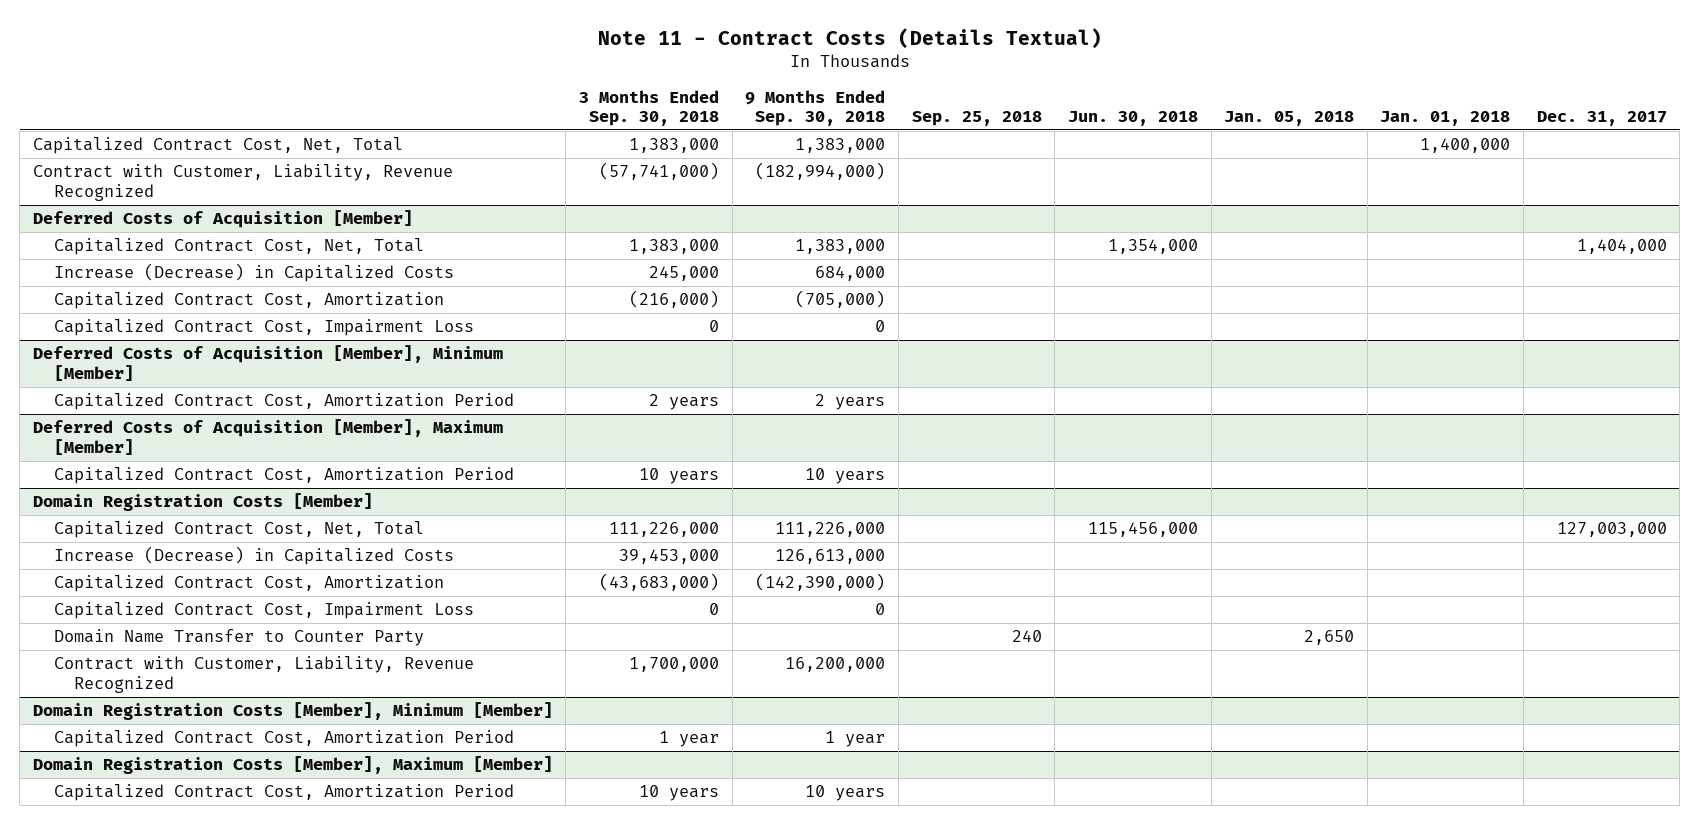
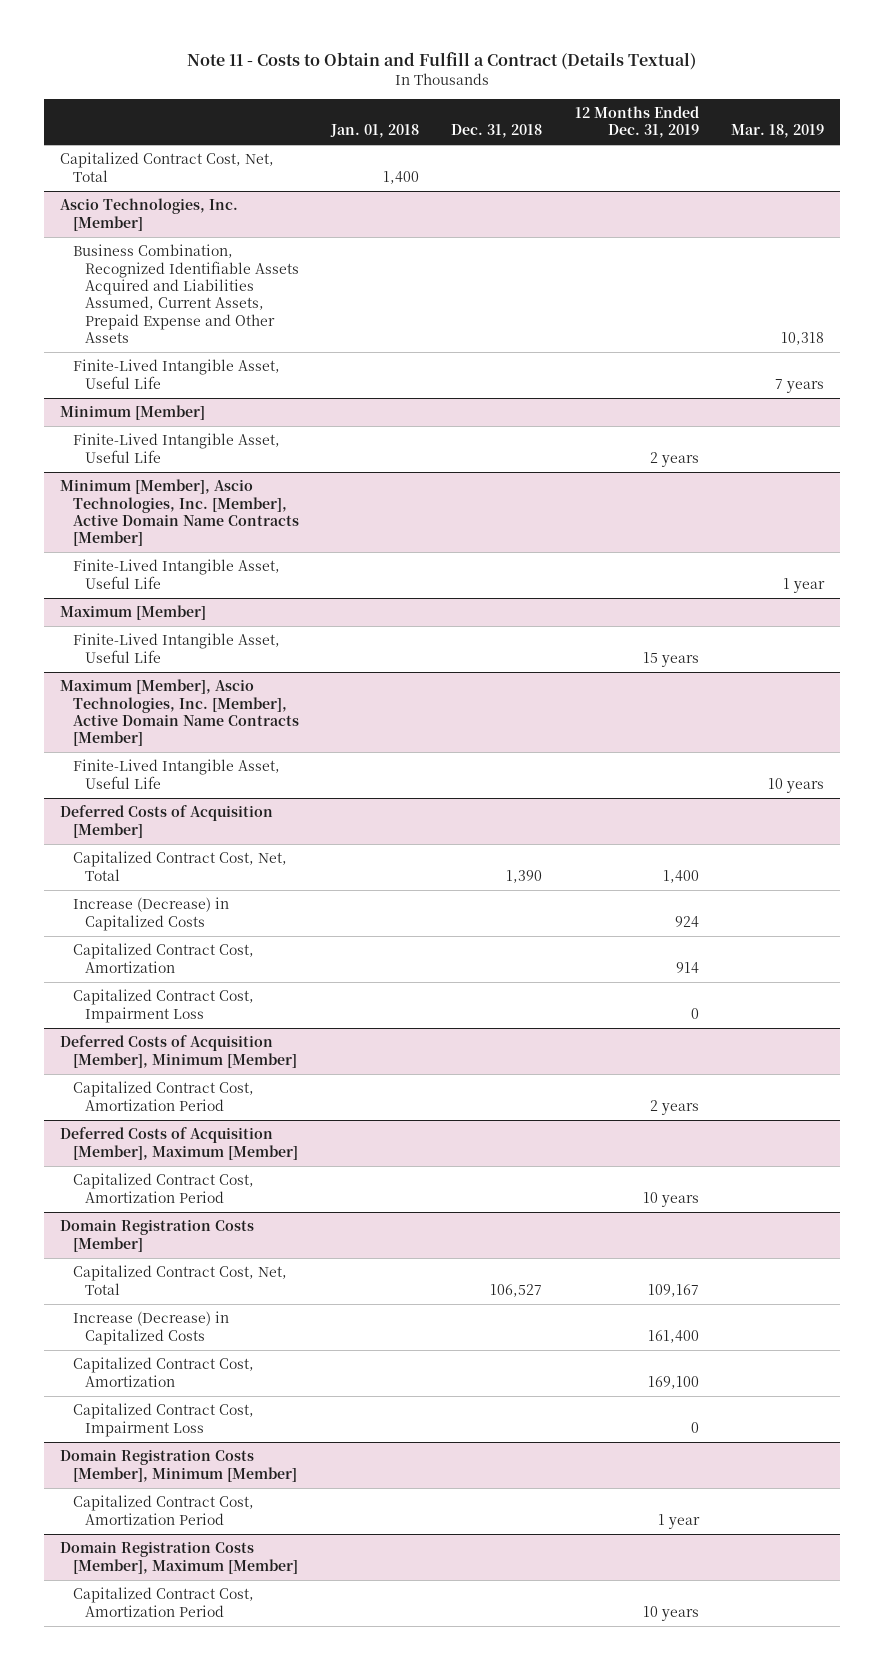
[597,27,1102,49] Note 11 - Contract Costs (Details Textual) -> [186,51,696,70] Note 11 - Costs to Obtain and Fulfill a Contract (Details Textual)
[579,89,720,127] 3 Months Ended Sep. 30, 2018 -> none
[745,89,886,127] 9 Months Ended Sep. 30, 2018 -> none
[911,111,1042,127] Sep. 25, 2018 -> none
[1067,111,1198,127] Jun. 30, 2018 -> none
[1224,111,1355,127] Jan. 05, 2018 -> none
[1536,111,1667,127] Dec. 31, 2017 -> none
none -> [451,124,543,139] Dec. 31, 2018
none -> [574,106,699,139] 12 Months Ended Dec. 31, 2019
none -> [730,124,824,139] Mar. 18, 2019
[32,164,453,201] Contract with Customer, Liability, Revenue Recognized -> none
[1420,138,1511,154] 1,400,000 -> [383,170,420,184] 1,400
none -> [59,198,238,231] Ascio Technologies, Inc. [Member]
none -> [72,244,300,344] Business Combination, Recognized Identifiable Assets Acquired and Liabilities Assumed, Current Assets, Prepaid Expense and Other Assets
none -> [72,359,280,389] Finite-Lived Intangible Asset, Useful Life
none -> [59,405,205,421] Minimum [Member]
none -> [72,433,280,463] Finite-Lived Intangible Asset, Useful Life
none -> [59,479,299,547] Minimum [Member], Ascio Technologies, Inc. [Member], Active Domain Name Contracts [Member]
none -> [72,559,280,589] Finite-Lived Intangible Asset, Useful Life
none -> [59,605,206,621] Maximum [Member]
none -> [72,633,280,663] Finite-Lived Intangible Asset, Useful Life
none -> [59,679,299,747] Maximum [Member], Ascio Technologies, Inc. [Member], Active Domain Name Contracts [Member]
none -> [72,759,280,789] Finite-Lived Intangible Asset, Useful Life
[53,629,424,647] Domain Name Transfer to Counter Party -> none
[53,656,474,693] Contract with Customer, Liability, Revenue Recognized -> none

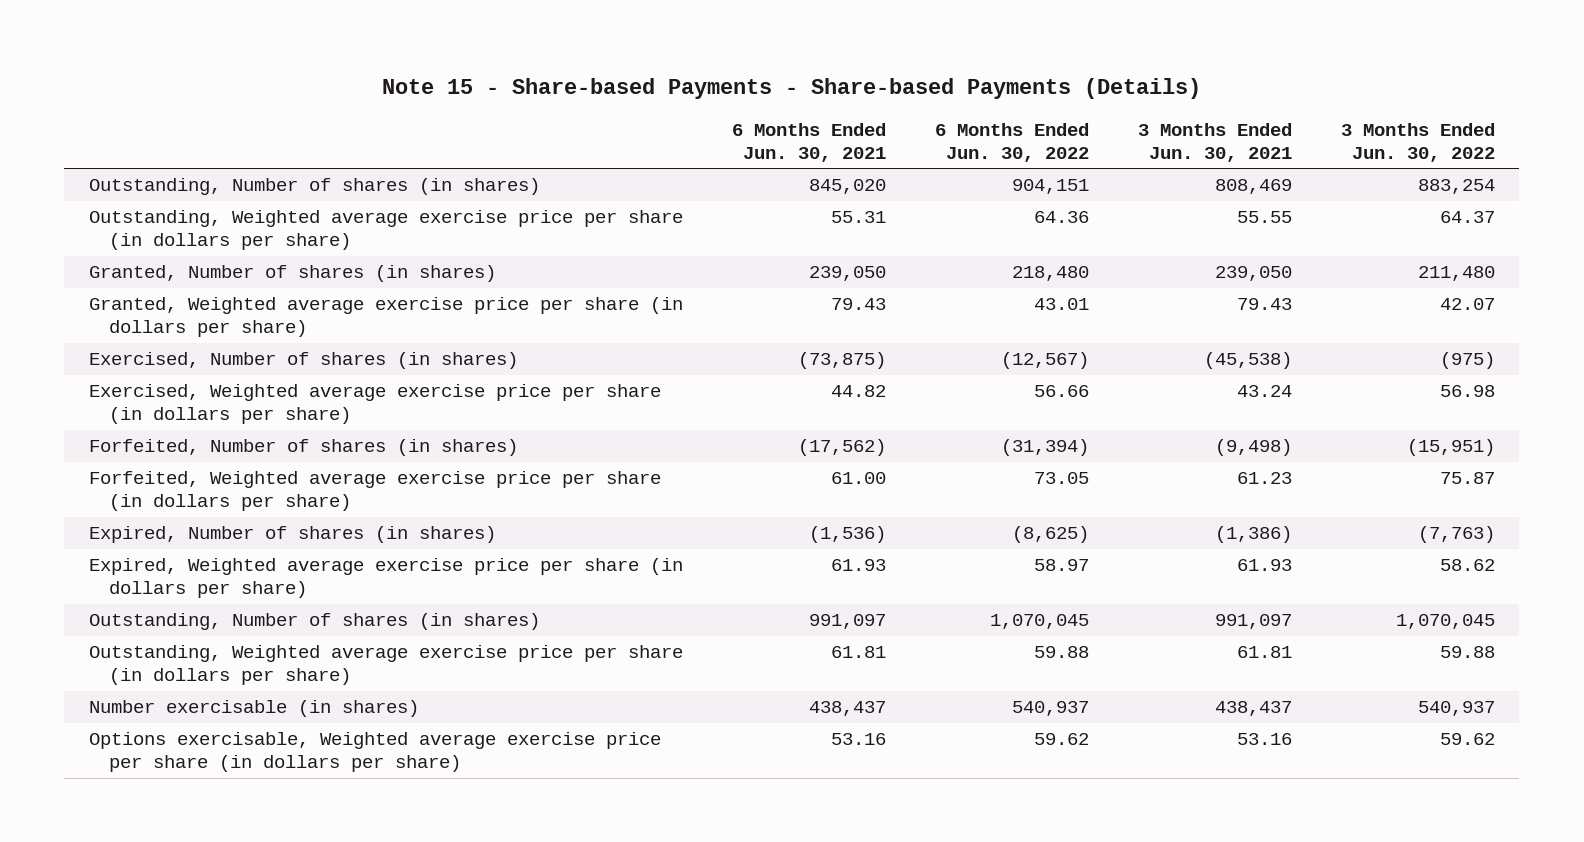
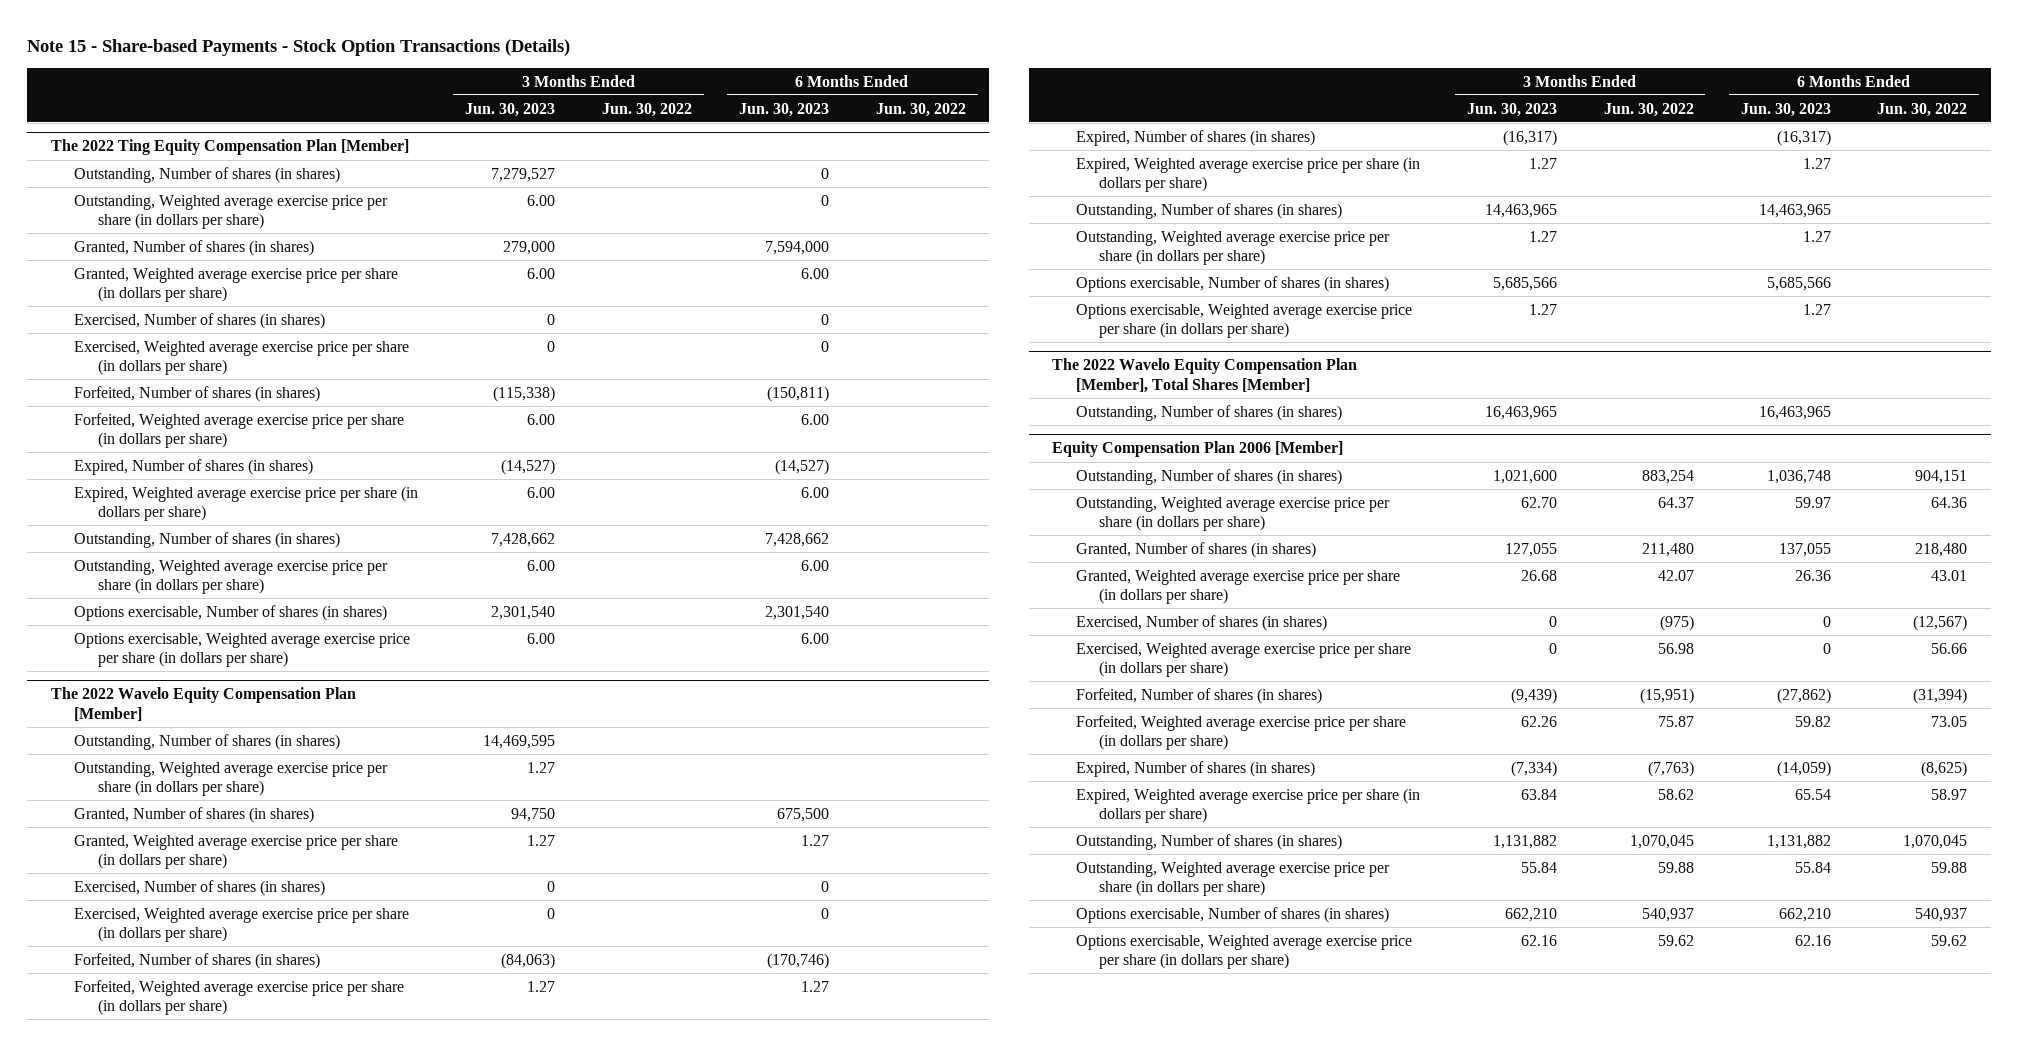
[381,78,1201,100] Note 15 - Share-based Payments - Share-based Payments (Details) -> [27,39,571,57] Note 15 - Share-based Payments - Stock Option Transactions (Details)
[731,122,886,162] 6 Months Ended Jun. 30, 2021 -> none
[1137,122,1292,162] 3 Months Ended Jun. 30, 2021 -> none
none -> [465,102,556,117] Jun. 30, 2023
none -> [738,102,829,117] Jun. 30, 2023
none -> [50,139,409,156] The 2022 Ting Equity Compensation Plan [Member]
none -> [74,166,341,183] Outstanding, Number of shares (in shares)
none -> [74,194,389,230] Outstanding, Weighted average exercise price per share (in dollars per share)
none -> [74,239,315,256] Granted, Number of shares (in shares)
none -> [74,267,399,303] Granted, Weighted average exercise price per share (in dollars per share)
none -> [74,312,326,329] Exercised, Number of shares (in shares)
none -> [74,340,410,376] Exercised, Weighted average exercise price per share (in dollars per share)
none -> [74,385,321,402] Forfeited, Number of shares (in shares)
none -> [74,412,405,449] Forfeited, Weighted average exercise price per share (in dollars per share)
none -> [74,458,314,475] Expired, Number of shares (in shares)
none -> [74,485,419,522] Expired, Weighted average exercise price per share (in dollars per share)
none -> [74,531,341,548] Outstanding, Number of shares (in shares)
none -> [74,559,389,595] Outstanding, Weighted average exercise price per share (in dollars per share)
none -> [74,604,388,621] Options exercisable, Number of shares (in shares)
none -> [74,632,411,668] Options exercisable, Weighted average exercise price per share (in dollars per share)
none -> [50,687,356,721] The 2022 Wavelo Equity Compensation Plan [Member]
none -> [74,733,341,750] Outstanding, Number of shares (in shares)
none -> [74,761,389,797] Outstanding, Weighted average exercise price per share (in dollars per share)
none -> [74,806,315,823] Granted, Number of shares (in shares)
none -> [74,834,399,870] Granted, Weighted average exercise price per share (in dollars per share)
none -> [74,879,326,896] Exercised, Number of shares (in shares)
none -> [74,907,410,943] Exercised, Weighted average exercise price per share (in dollars per share)
none -> [74,952,321,969] Forfeited, Number of shares (in shares)
none -> [74,979,405,1016] Forfeited, Weighted average exercise price per share (in dollars per share)
none -> [1075,129,1315,146] Expired, Number of shares (in shares)
none -> [1075,156,1420,193] Expired, Weighted average exercise price per share (in dollars per share)
none -> [1075,202,1342,219] Outstanding, Number of shares (in shares)
none -> [1075,230,1390,266] Outstanding, Weighted average exercise price per share (in dollars per share)
none -> [1075,275,1389,292] Options exercisable, Number of shares (in shares)
none -> [1075,303,1412,339] Options exercisable, Weighted average exercise price per share (in dollars per share)
none -> [1052,358,1358,393] The 2022 Wavelo Equity Compensation Plan [Member], Total Shares [Member]
none -> [1075,404,1342,421] Outstanding, Number of shares (in shares)
none -> [1052,441,1344,458] Equity Compensation Plan 2006 [Member]
[88,700,419,718] Number exercisable (in shares) -> [1075,906,1389,923] Options exercisable, Number of shares (in shares)

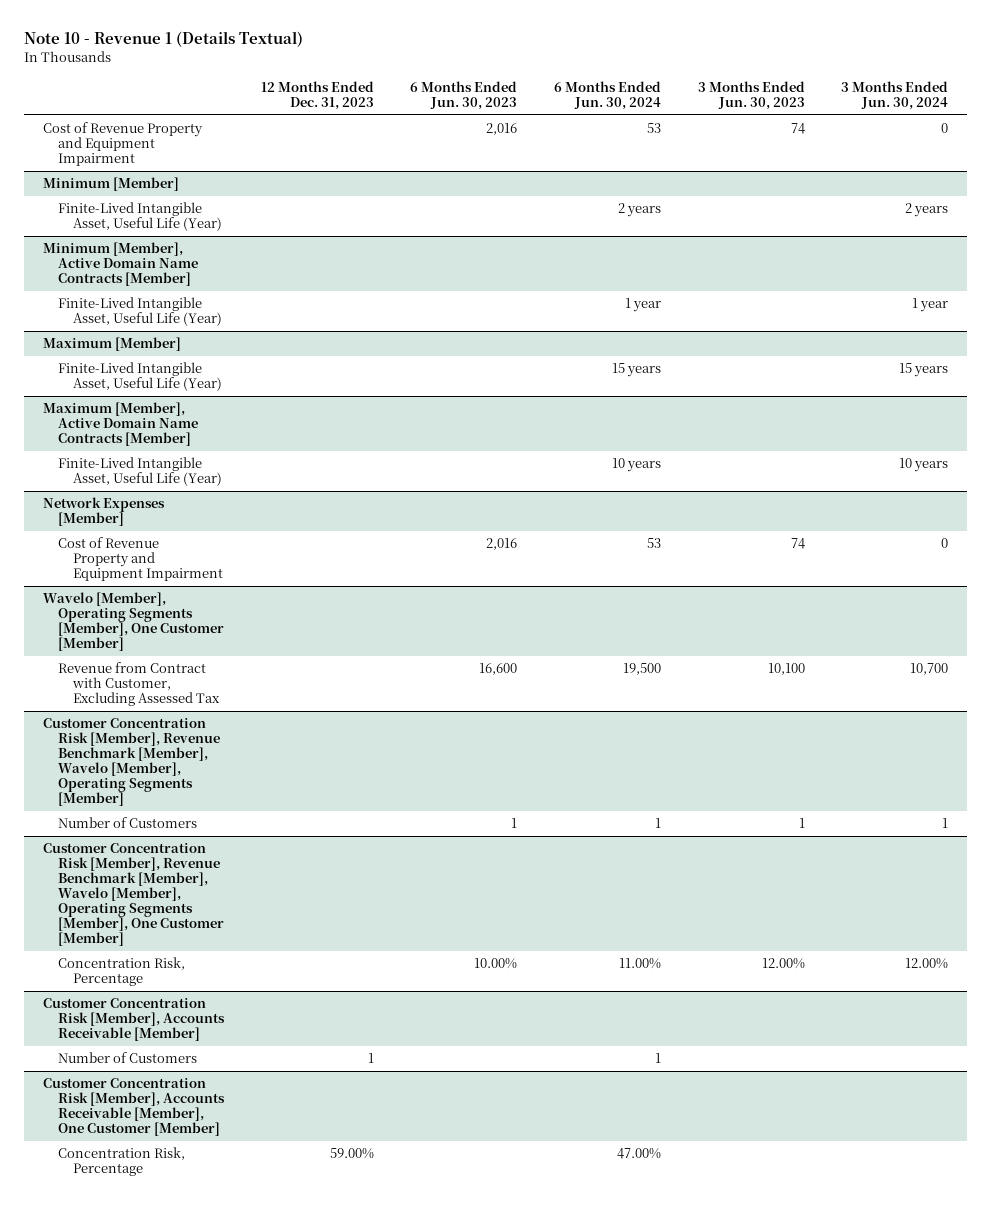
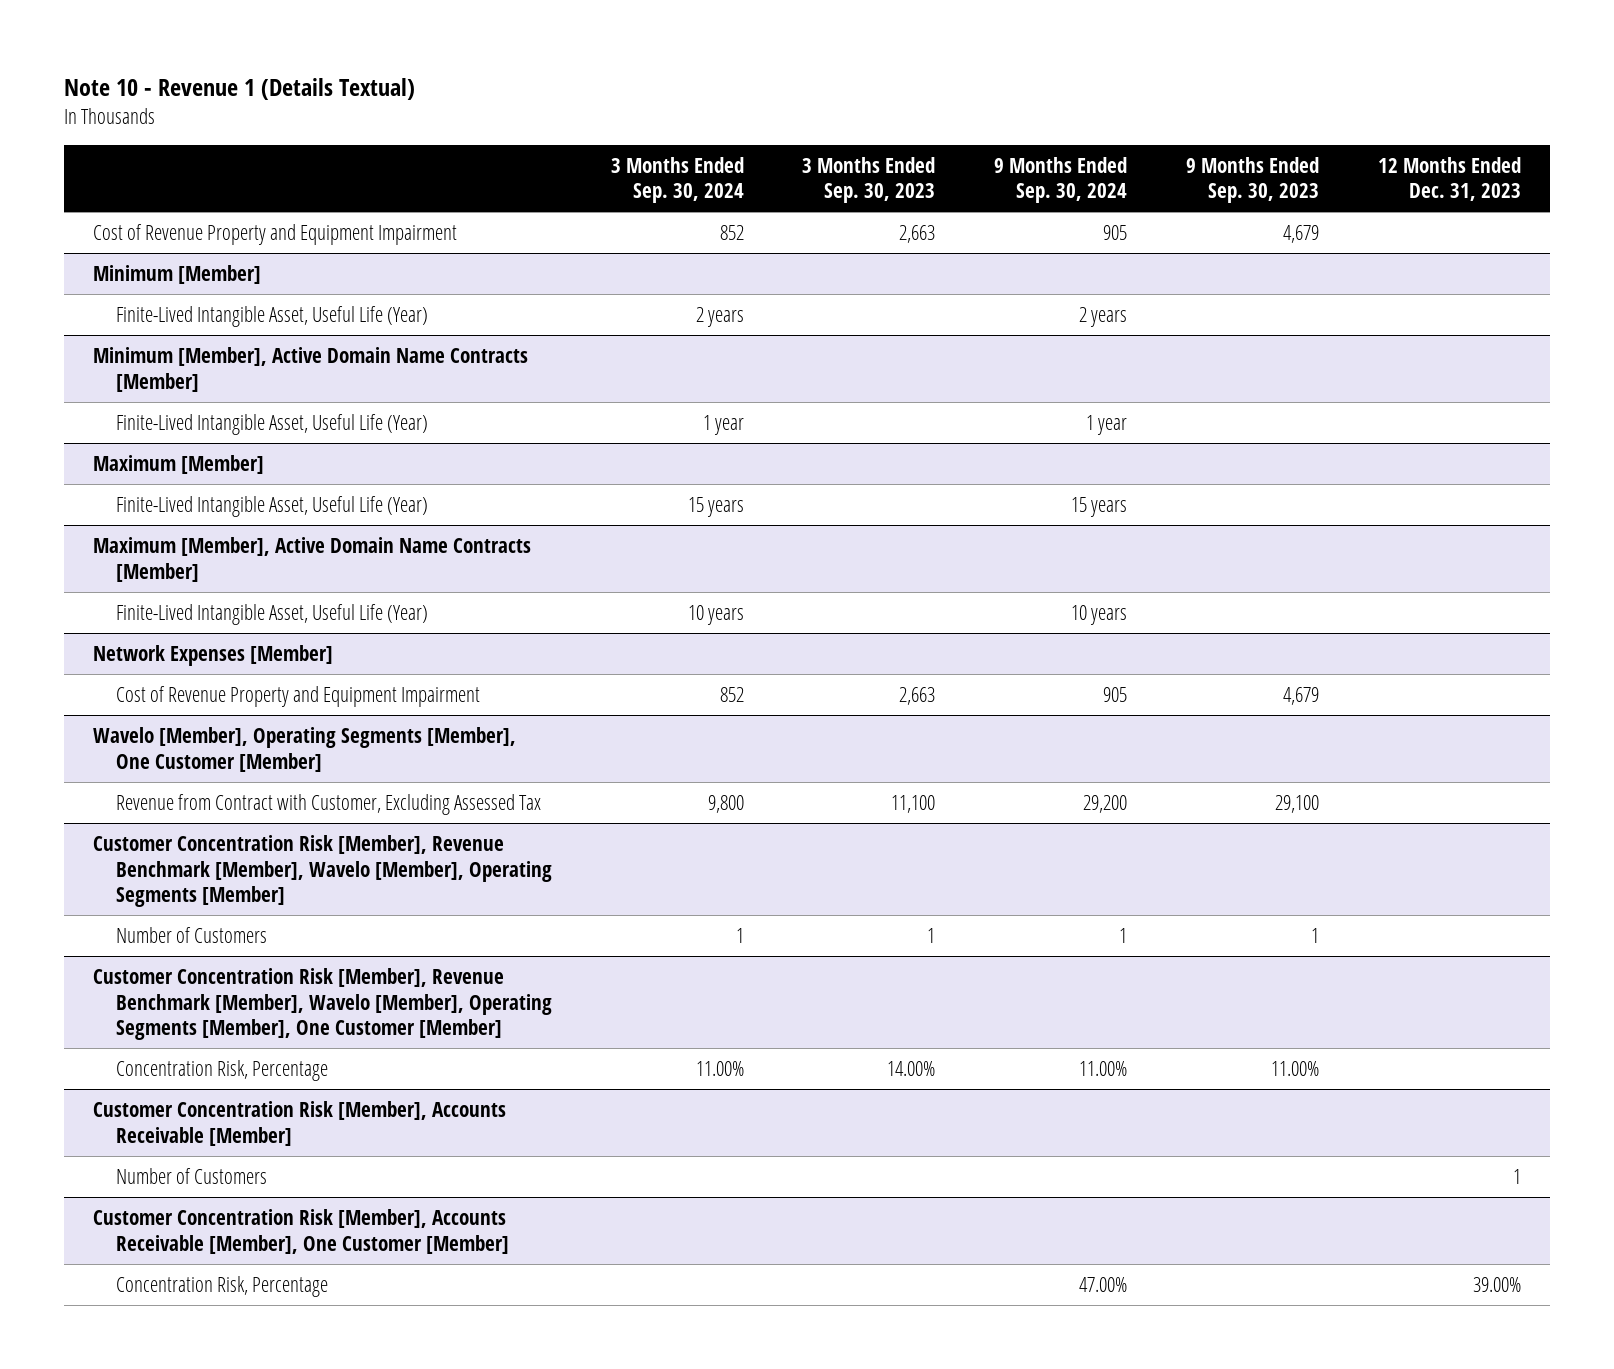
[410,80,518,110] 6 Months Ended Jun. 30, 2023 -> none
[554,80,662,110] 6 Months Ended Jun. 30, 2024 -> none
[697,80,805,110] 3 Months Ended Jun. 30, 2023 -> none
[841,80,949,110] 3 Months Ended Jun. 30, 2024 -> none
none -> [610,156,744,204] 3 Months Ended Sep. 30, 2024
none -> [802,156,936,204] 3 Months Ended Sep. 30, 2023
none -> [994,156,1128,204] 9 Months Ended Sep. 30, 2024
none -> [1185,156,1319,204] 9 Months Ended Sep. 30, 2023
[329,1148,374,1160] 59.00% -> [1472,1276,1521,1292] 39.00%

